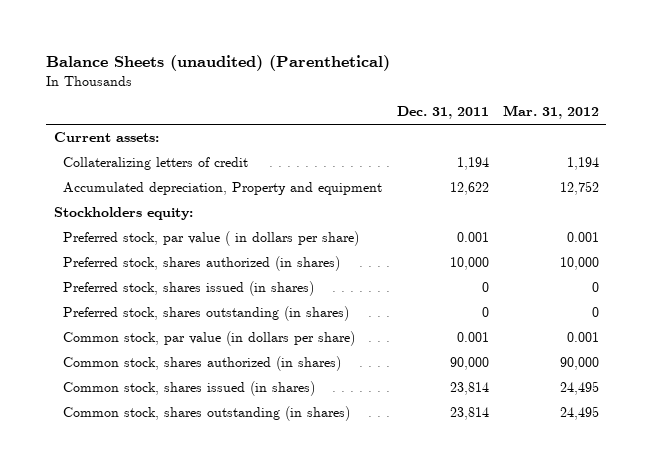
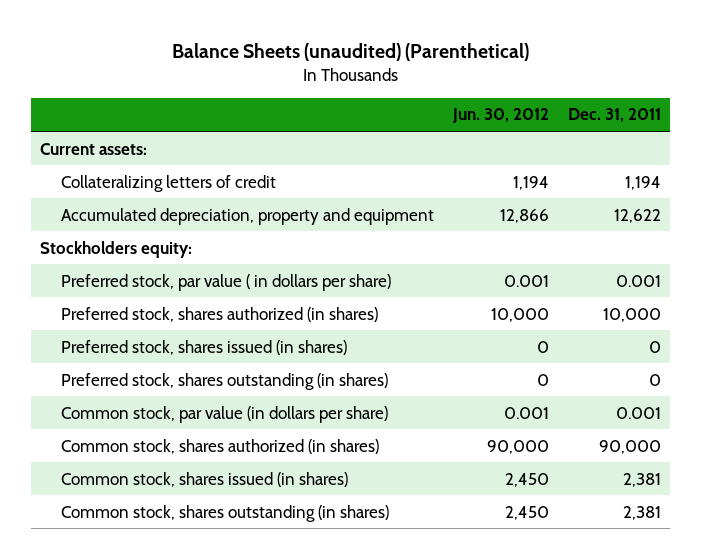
[503,105,600,120] Mar. 31, 2012 -> none
none -> [452,108,550,124] Jun. 30, 2012
[63,182,383,196] Accumulated depreciation, Property and equipment -> [61,207,435,225] Accumulated depreciation, property and equipment
[449,382,489,396] 23,814 -> [622,472,661,487] 2,381
[449,407,489,421] 23,814 -> [622,505,661,520] 2,381

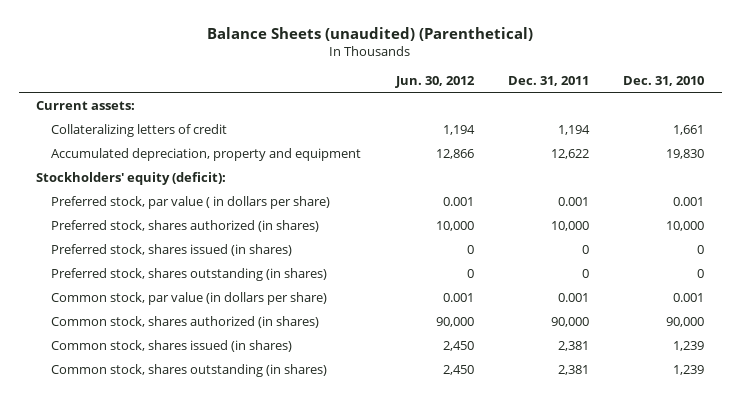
none -> [623,76,705,87] Dec. 31, 2010
[40,240,193,258] Stockholders equity: -> [35,172,226,186] Stockholders' equity (deficit):

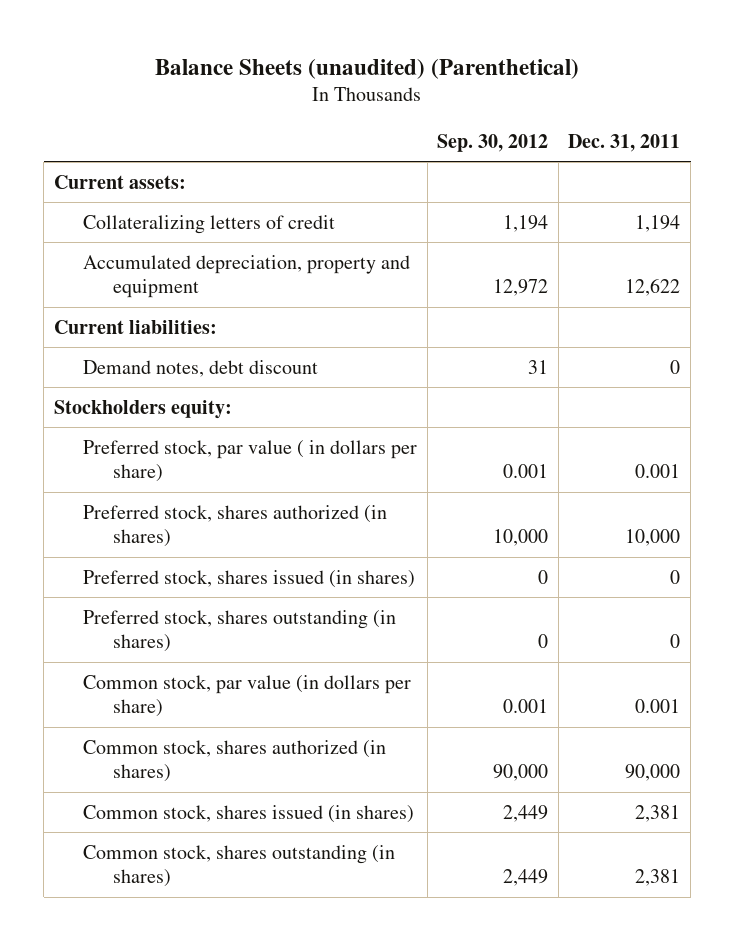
[394,76,475,89] Jun. 30, 2012 -> none
[623,76,705,87] Dec. 31, 2010 -> none
none -> [437,133,549,152] Sep. 30, 2012
none -> [53,319,217,334] Current liabilities:
none -> [83,359,319,377] Demand notes, debt discount
[35,172,226,186] Stockholders' equity (deficit): -> [53,399,232,419] Stockholders equity:

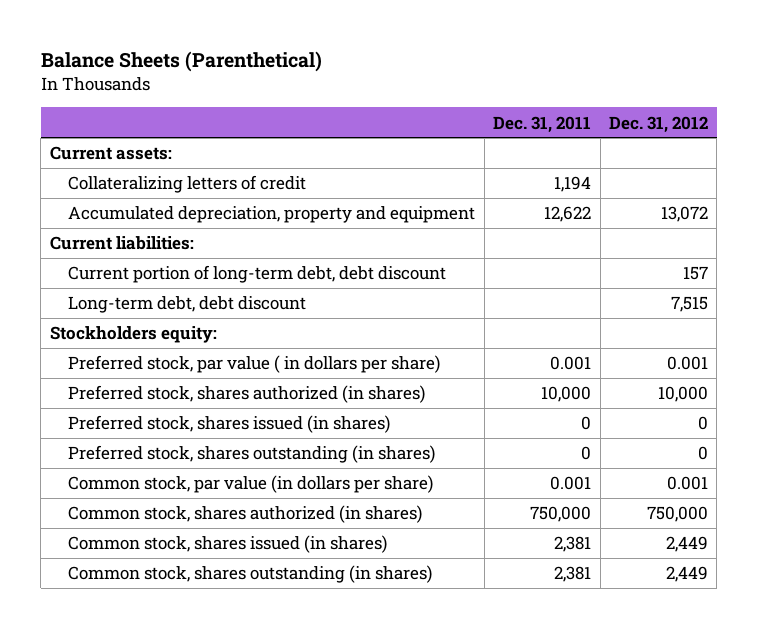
[155,58,580,79] Balance Sheets (unaudited) (Parenthetical) -> [40,51,322,73] Balance Sheets (Parenthetical)
[437,133,549,152] Sep. 30, 2012 -> none
none -> [608,115,708,133] Dec. 31, 2012
[83,359,319,377] Demand notes, debt discount -> none
none -> [68,265,447,284] Current portion of long-term debt, debt discount
none -> [68,296,307,314] Long-term debt, debt discount
[625,764,681,782] 90,000 -> [530,506,592,523] 750,000

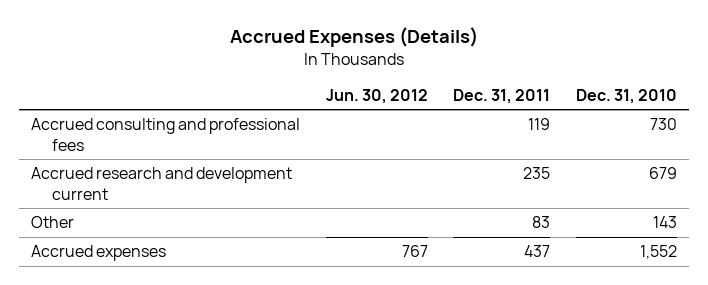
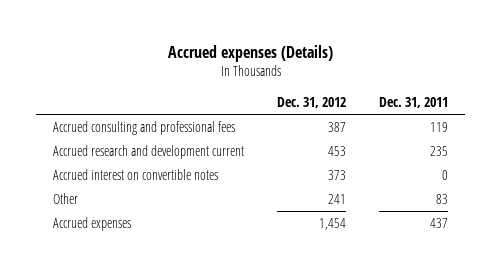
[229,27,478,48] Accrued Expenses (Details) -> [167,44,333,62] Accrued expenses (Details)
[325,88,428,104] Jun. 30, 2012 -> none
[575,88,677,104] Dec. 31, 2010 -> none
none -> [277,97,347,109] Dec. 31, 2012
none -> [52,169,218,181] Accrued interest on convertible notes

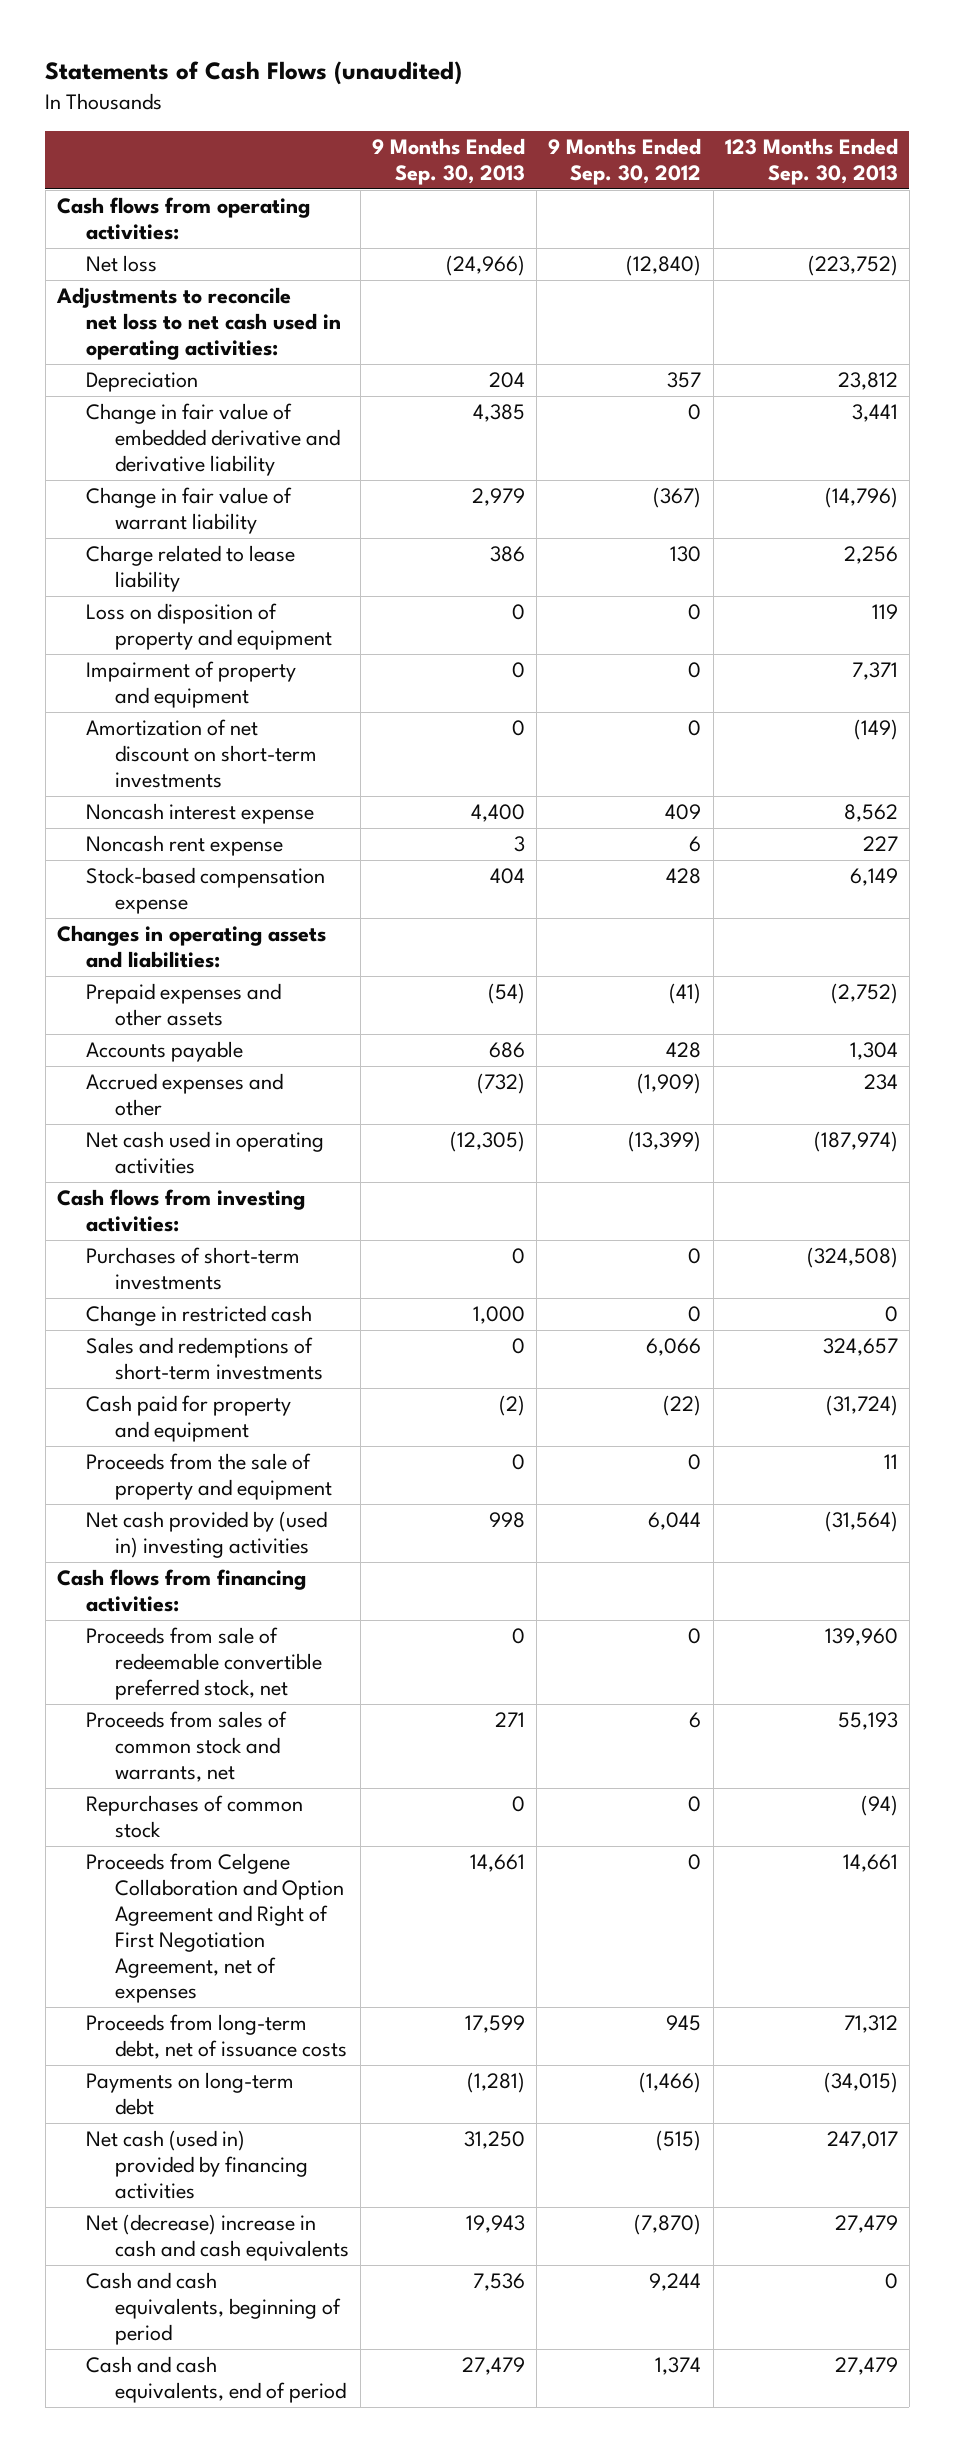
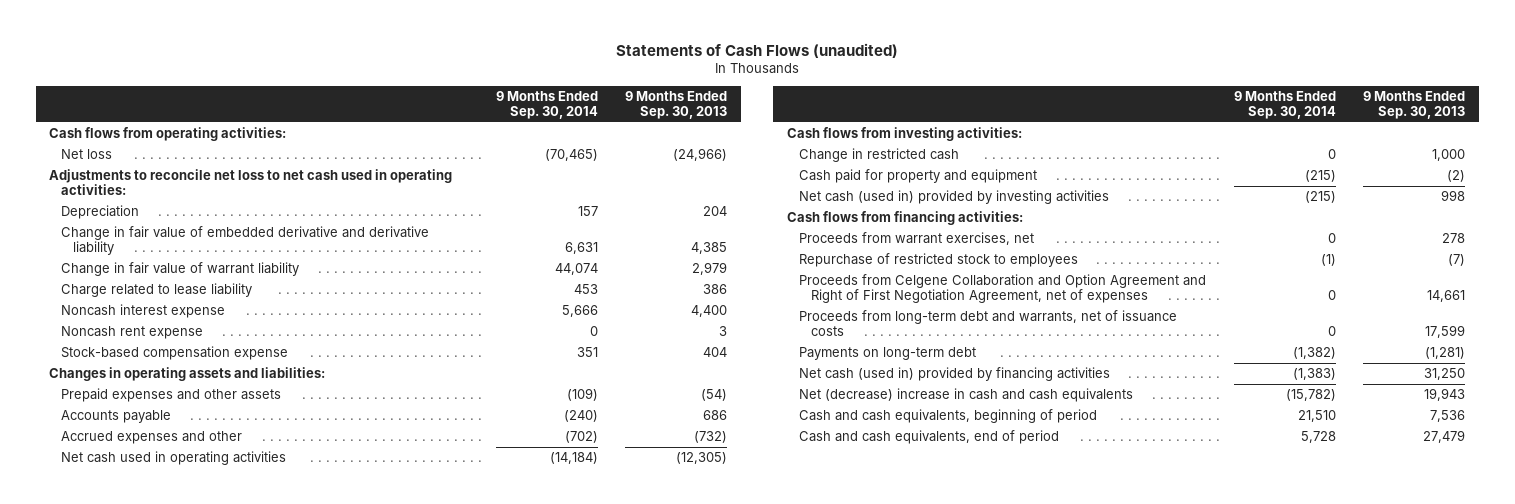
[548,137,702,185] 9 Months Ended Sep. 30, 2012 -> none
[724,137,898,185] 123 Months Ended Sep. 30, 2013 -> none
none -> [495,91,598,120] 9 Months Ended Sep. 30, 2014
[85,603,332,651] Loss on disposition of property and equipment -> none
[85,661,296,709] Impairment of property and equipment -> none
[85,719,317,788] Amortization of net discount on short-term investments -> none
[85,1247,300,1291] Purchases of short-term investments -> none
[85,1337,323,1381] Sales and redemptions of short-term investments -> none
[85,1453,332,1501] Proceeds from the sale of property and equipment -> none
[85,1511,327,1559] Net cash provided by (used in) investing activities -> [799,190,1110,205] Net cash (used in) provided by investing activities
[85,1627,322,1700] Proceeds from sale of redeemable convertible preferred stock, net -> none
[85,1711,287,1782] Proceeds from sales of common stock and warrants, net -> [799,232,1035,246] Proceeds from warrant exercises, net
[495,1712,526,1728] 271 -> [1442,233,1466,244] 278
[85,1795,303,1839] Repurchases of common stock -> [799,253,1079,268] Repurchase of restricted stock to employees
[512,1796,526,1813] 0 -> [1448,254,1466,267] (7)
[85,2014,347,2060] Proceeds from long-term debt, net of issuance costs -> [799,310,1178,337] Proceeds from long-term debt and warrants, net of issuance costs

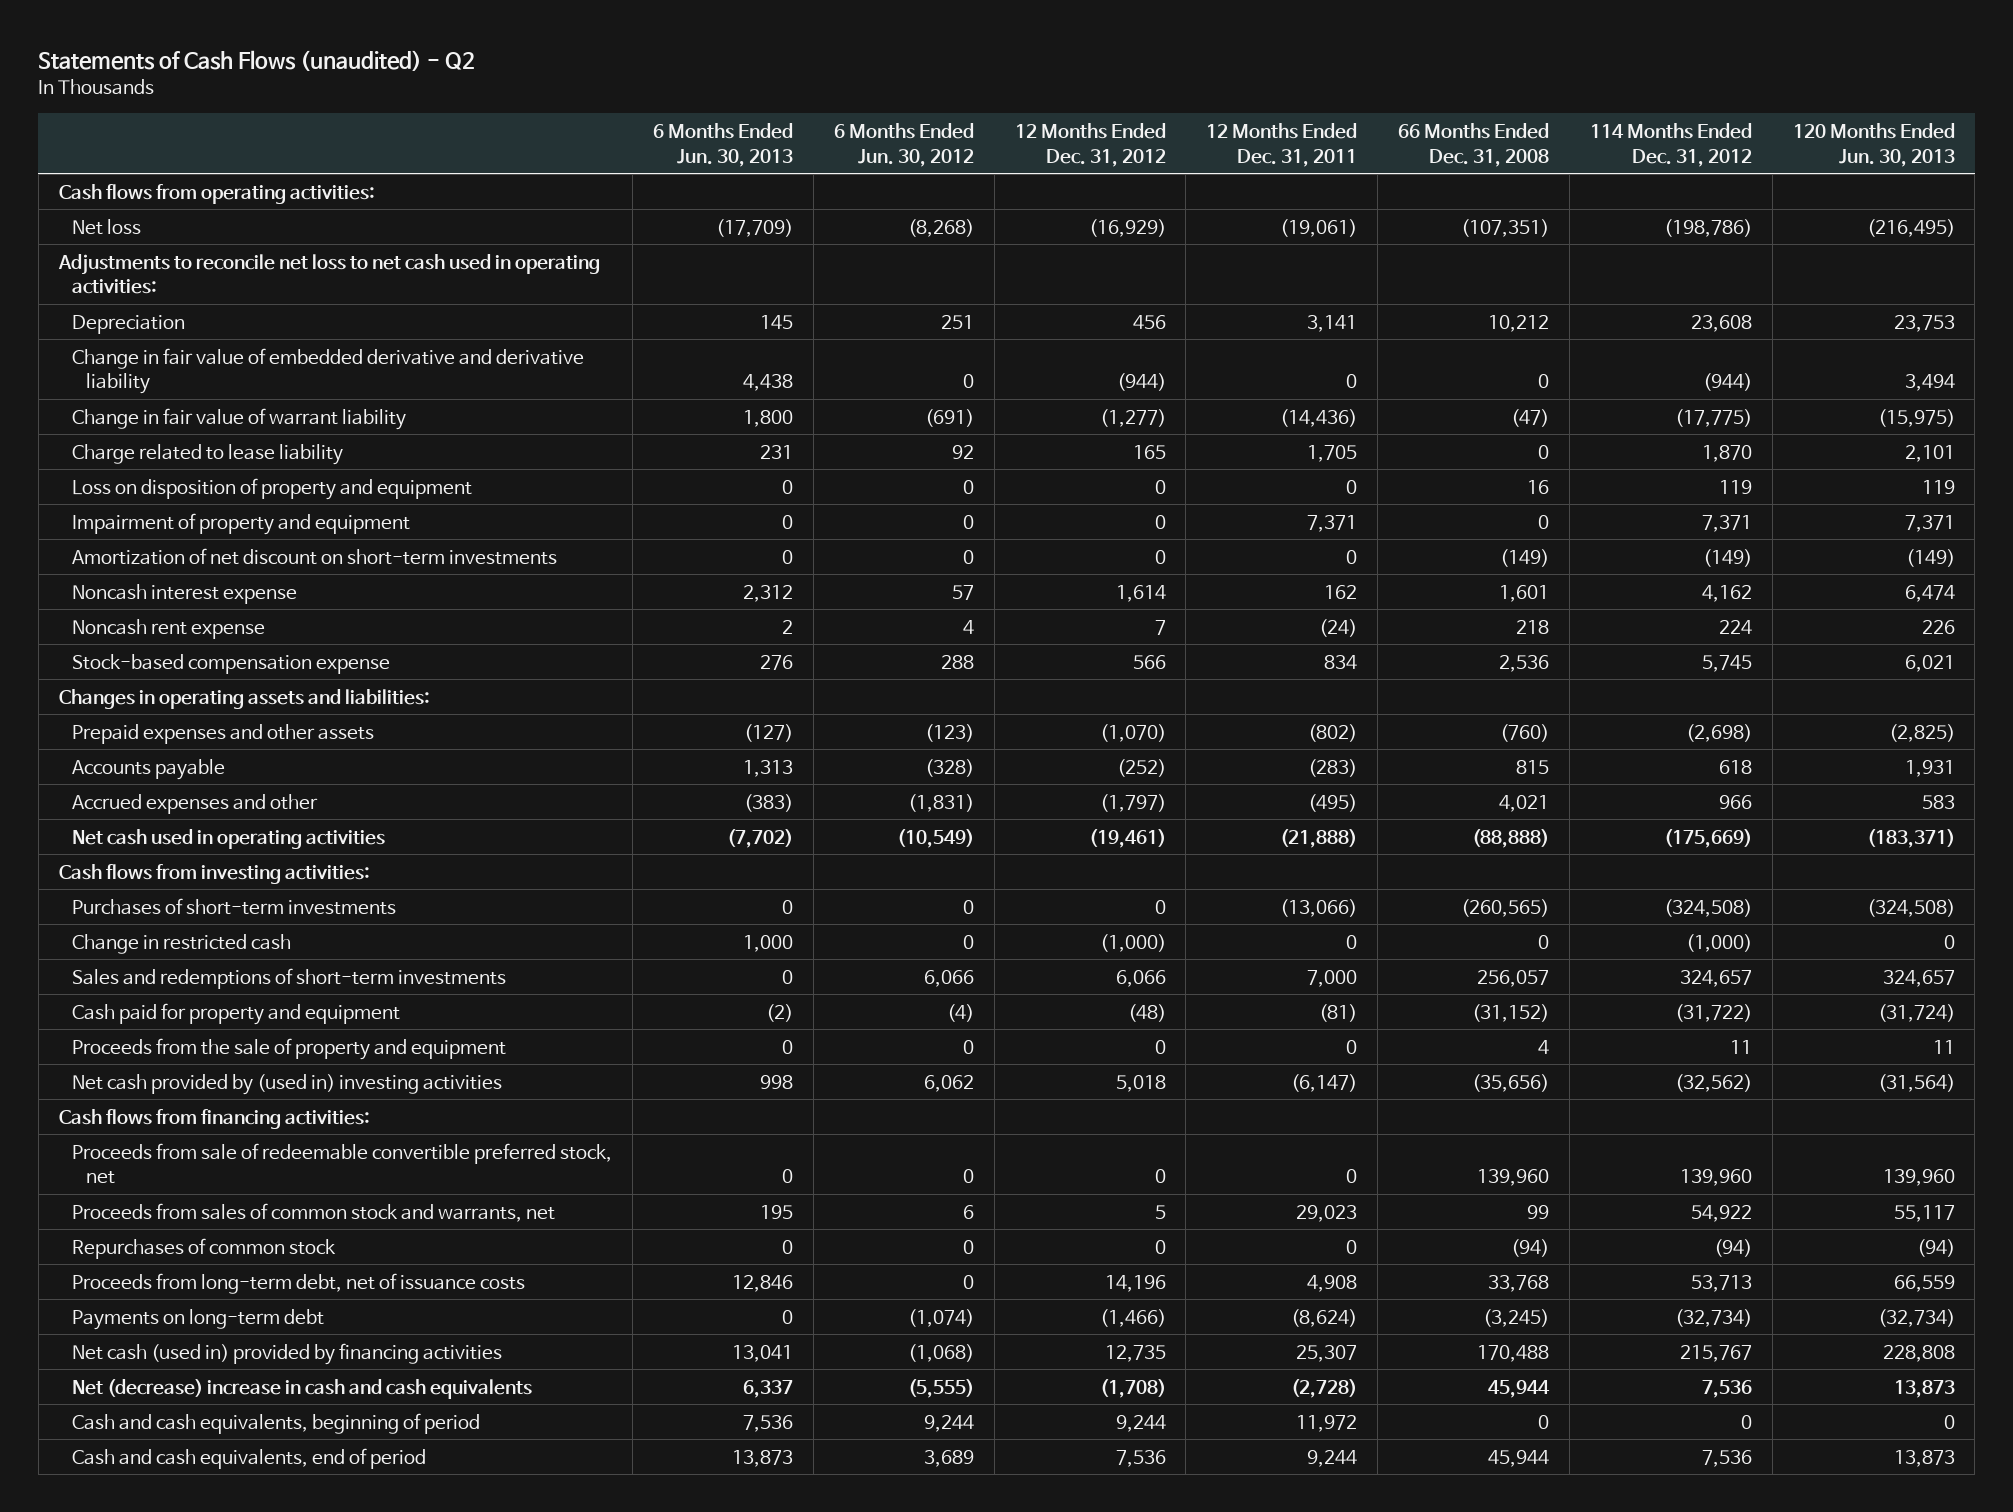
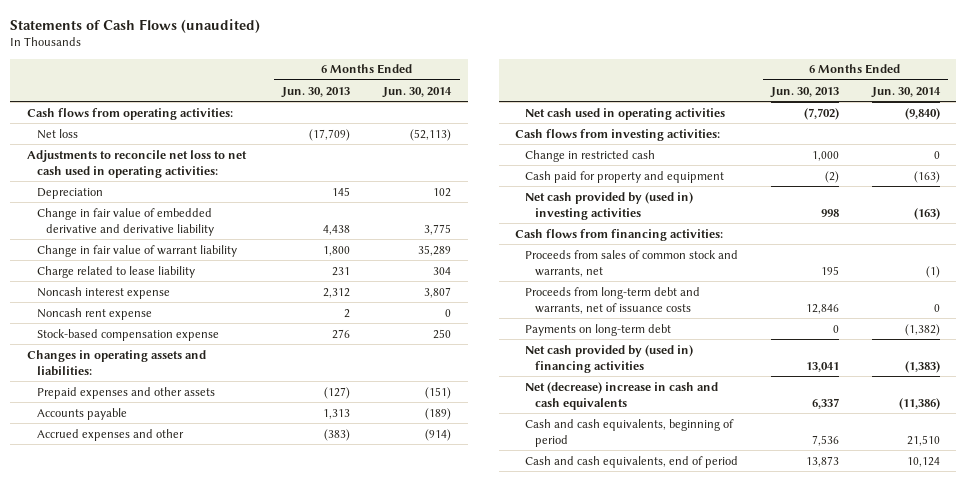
[38,49,476,71] Statements of Cash Flows (unaudited) - Q2 -> [10,18,261,33] Statements of Cash Flows (unaudited)
[833,122,974,167] 6 Months Ended Jun. 30, 2012 -> none
[1014,122,1166,167] 12 Months Ended Dec. 31, 2012 -> none
[1206,122,1358,167] 12 Months Ended Dec. 31, 2011 -> none
[1398,122,1550,167] 66 Months Ended Dec. 31, 2008 -> none
[1589,122,1752,167] 114 Months Ended Dec. 31, 2012 -> none
[1792,122,1955,167] 120 Months Ended Jun. 30, 2013 -> none
none -> [382,86,453,98] Jun. 30, 2014
[72,477,473,500] Loss on disposition of property and equipment -> none
[72,512,411,535] Impairment of property and equipment -> none
[72,547,558,565] Amortization of net discount on short-term investments -> none
[72,897,397,915] Purchases of short-term investments -> none
[72,967,507,989] Sales and redemptions of short-term investments -> none
[72,1037,507,1060] Proceeds from the sale of property and equipment -> none
[72,1142,613,1185] Proceeds from sale of redeemable convertible preferred stock, net -> none
[72,1237,337,1259] Repurchases of common stock -> none
[72,1272,526,1294] Proceeds from long-term debt, net of issuance costs -> [525,286,701,314] Proceeds from long-term debt and warrants, net of issuance costs
[72,1342,503,1365] Net cash (used in) provided by financing activities -> [525,344,694,373] Net cash provided by (used in) financing activities

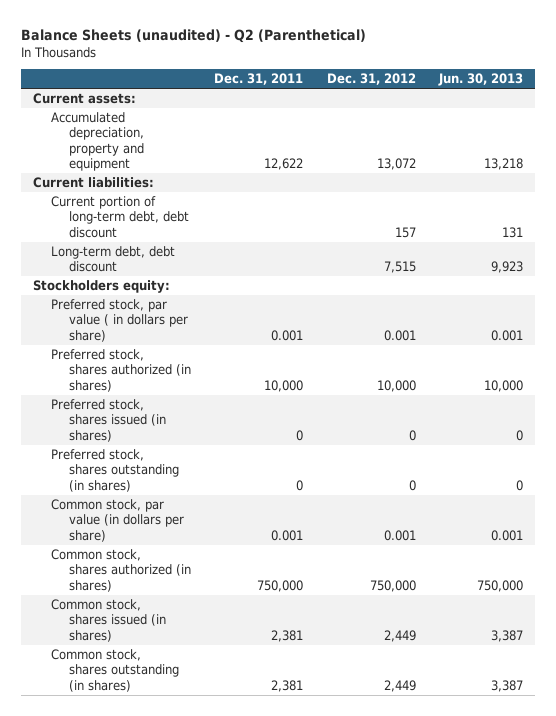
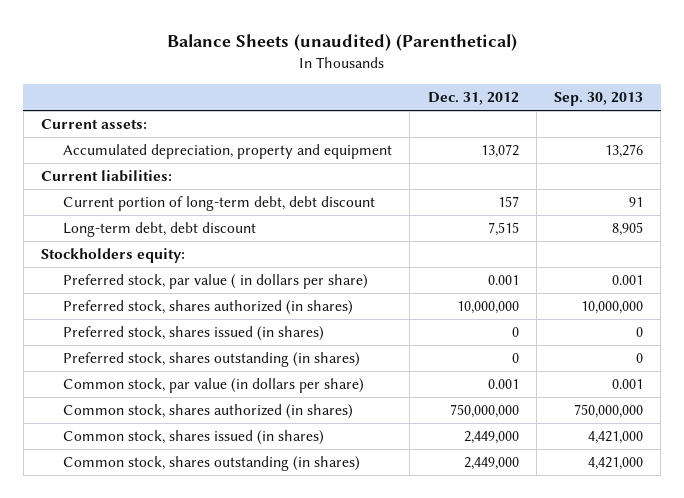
[20,29,366,44] Balance Sheets (unaudited) - Q2 (Parenthetical) -> [167,34,518,52] Balance Sheets (unaudited) (Parenthetical)
[214,73,304,86] Dec. 31, 2011 -> none
[438,73,524,87] Jun. 30, 2013 -> none
none -> [554,91,644,106] Sep. 30, 2013
[376,379,416,392] 10,000 -> [456,301,519,315] 10,000,000
[369,579,416,592] 750,000 -> [449,404,519,419] 750,000,000
[383,629,416,642] 2,449 -> [463,431,519,445] 2,449,000
[383,679,416,692] 2,449 -> [463,457,519,471] 2,449,000

